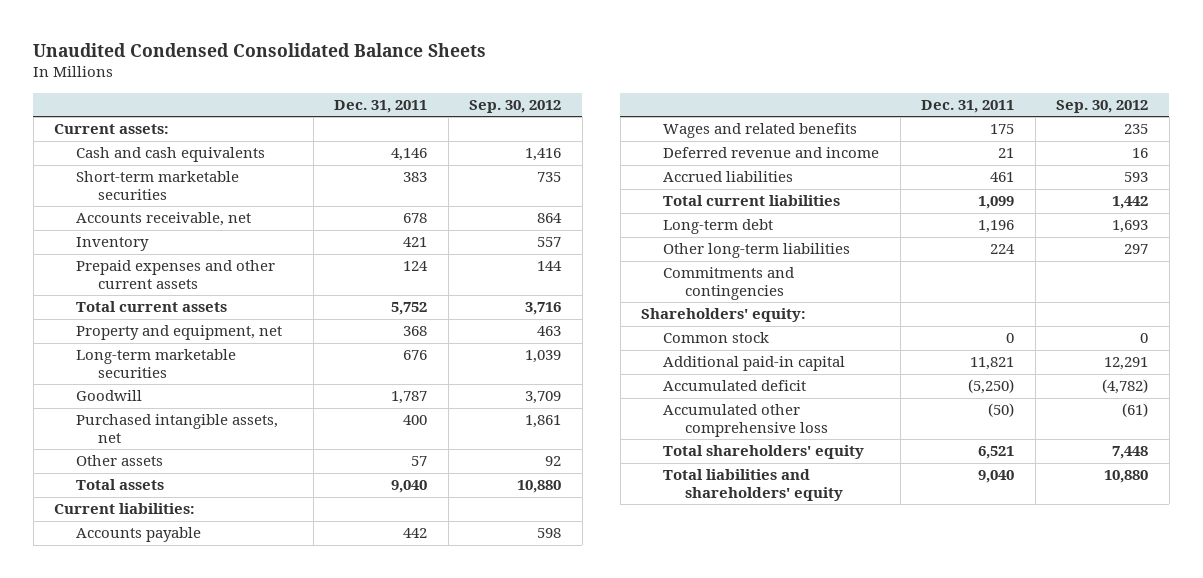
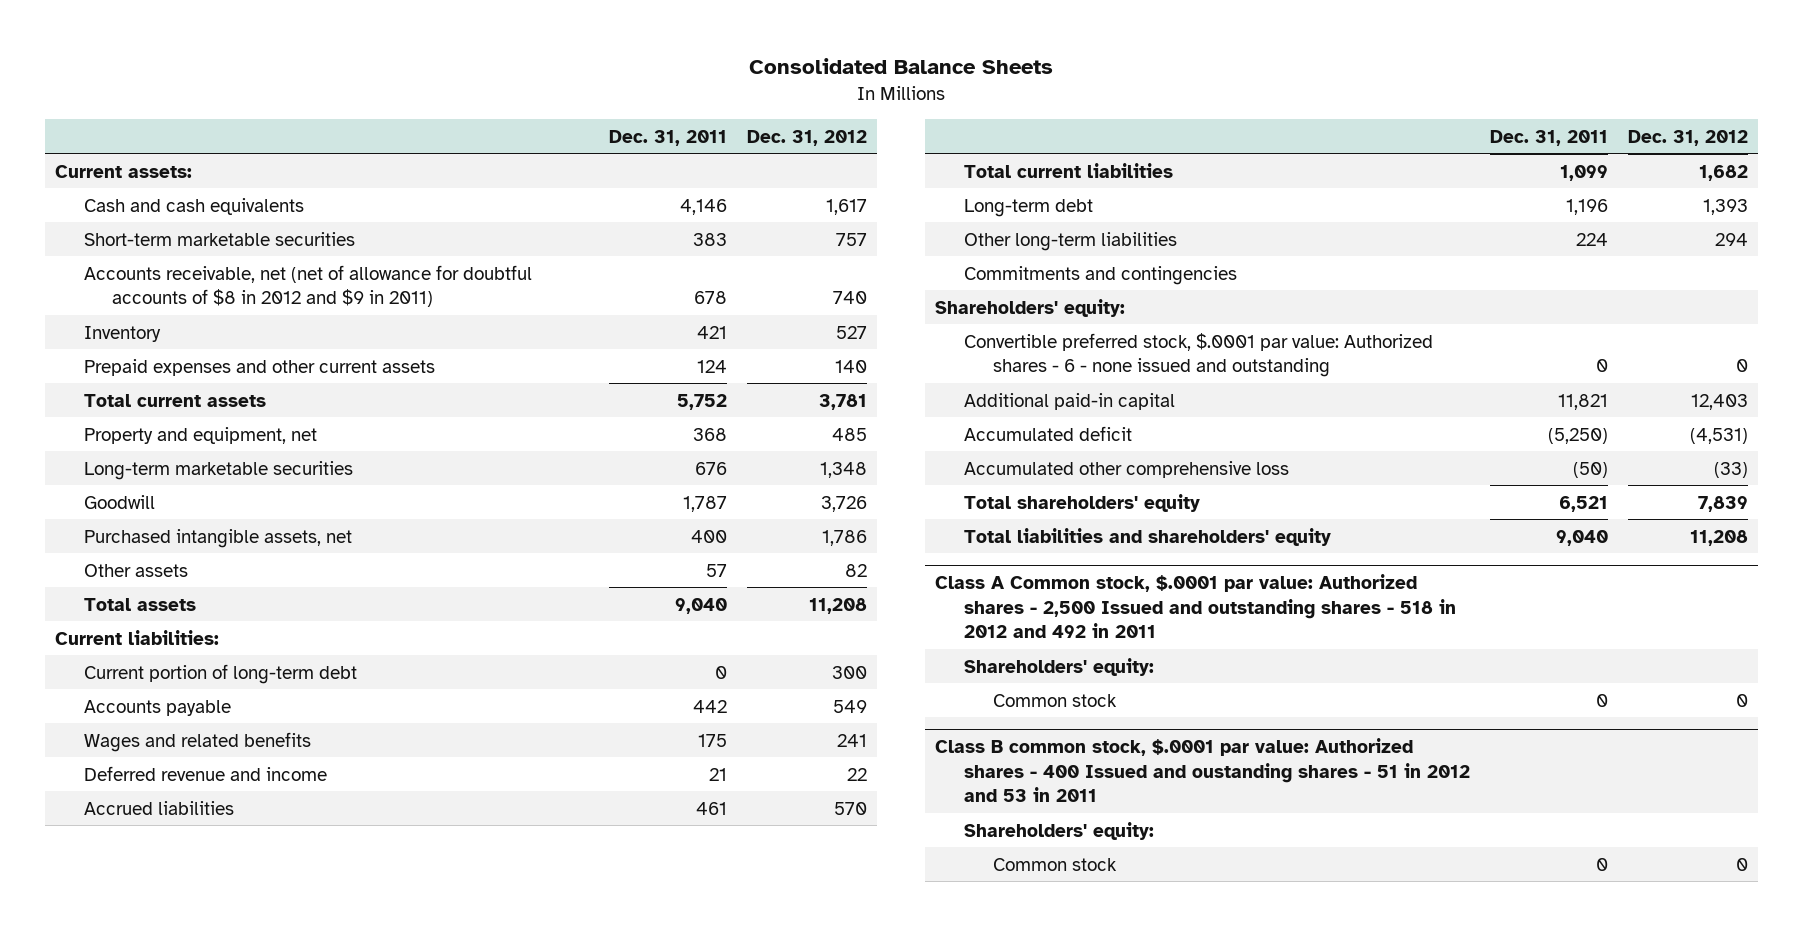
[33,42,487,57] Unaudited Condensed Consolidated Balance Sheets -> [749,58,1054,75] Consolidated Balance Sheets
[469,99,562,113] Sep. 30, 2012 -> none
none -> [747,129,868,146] Dec. 31, 2012
[76,212,252,227] Accounts receivable, net -> [83,264,532,308] Accounts receivable, net (net of allowance for doubtful accounts of $8 in 2012 and $9 in 2011)
none -> [83,663,357,684] Current portion of long-term debt
[663,332,770,344] Common stock -> none
none -> [963,332,1433,378] Convertible preferred stock, $.0001 par value: Authorized shares - 6 - none issued and outstanding
none -> [935,573,1456,639] Class A Common stock, $.0001 par value: Authorized shares - 2,500 Issued and outstanding shares - 518 in 2012 and 492 in 2011
none -> [963,657,1154,676] Shareholders' equity:
none -> [992,693,1117,707] Common stock
none -> [935,737,1470,803] Class B common stock, $.0001 par value: Authorized shares - 400 Issued and oustanding shares - 51 in 2012 and 53 in 2011
none -> [963,821,1154,840] Shareholders' equity:
none -> [992,857,1117,871] Common stock

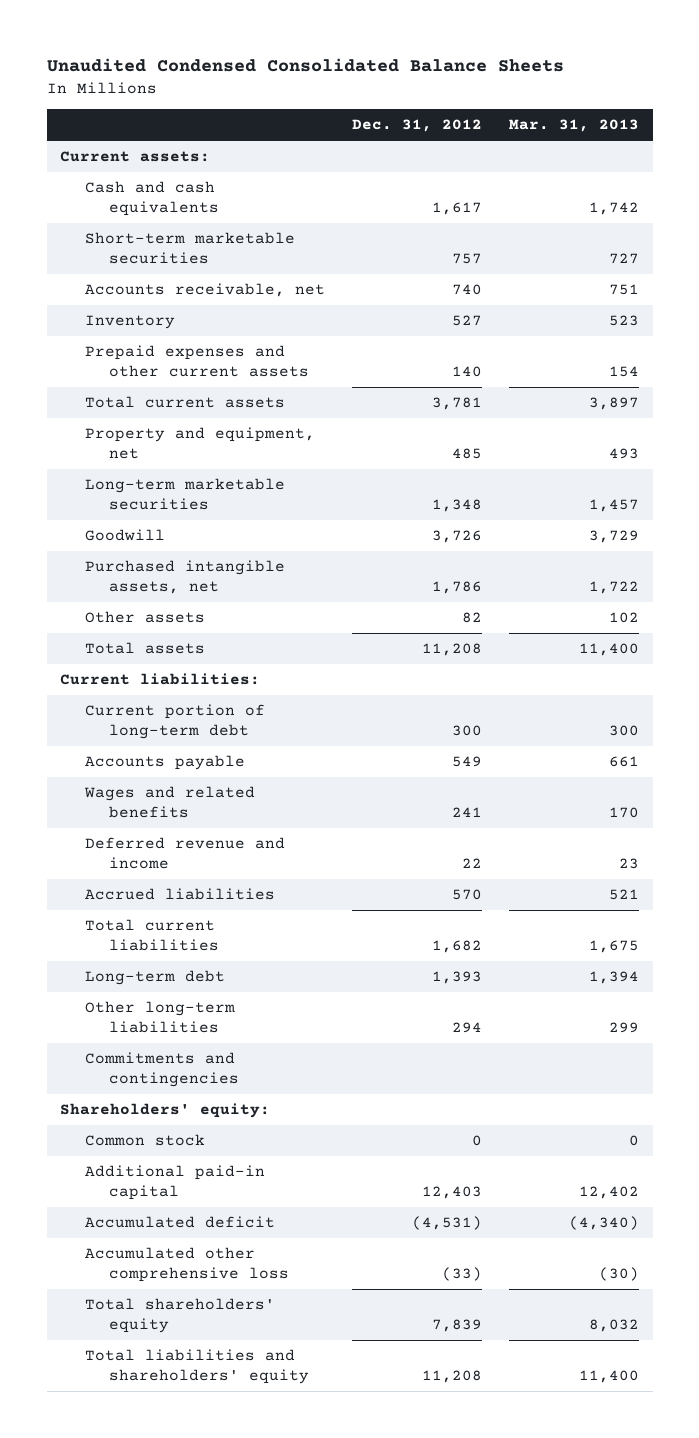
[749,58,1054,75] Consolidated Balance Sheets -> [46,58,564,73] Unaudited Condensed Consolidated Balance Sheets
[609,129,728,146] Dec. 31, 2011 -> none
none -> [509,119,640,133] Mar. 31, 2013
[83,264,532,308] Accounts receivable, net (net of allowance for doubtful accounts of $8 in 2012 and $9 in 2011) -> [84,283,325,298] Accounts receivable, net
[963,332,1433,378] Convertible preferred stock, $.0001 par value: Authorized shares - 6 - none issued and outstanding -> none
none -> [84,1134,205,1147] Common stock
[935,573,1456,639] Class A Common stock, $.0001 par value: Authorized shares - 2,500 Issued and outstanding shares - 518 in 2012 and 492 in 2011 -> none
[963,657,1154,676] Shareholders' equity: -> none
[992,693,1117,707] Common stock -> none
[935,737,1470,803] Class B common stock, $.0001 par value: Authorized shares - 400 Issued and oustanding shares - 51 in 2012 and 53 in 2011 -> none
[963,821,1154,840] Shareholders' equity: -> none
[992,857,1117,871] Common stock -> none

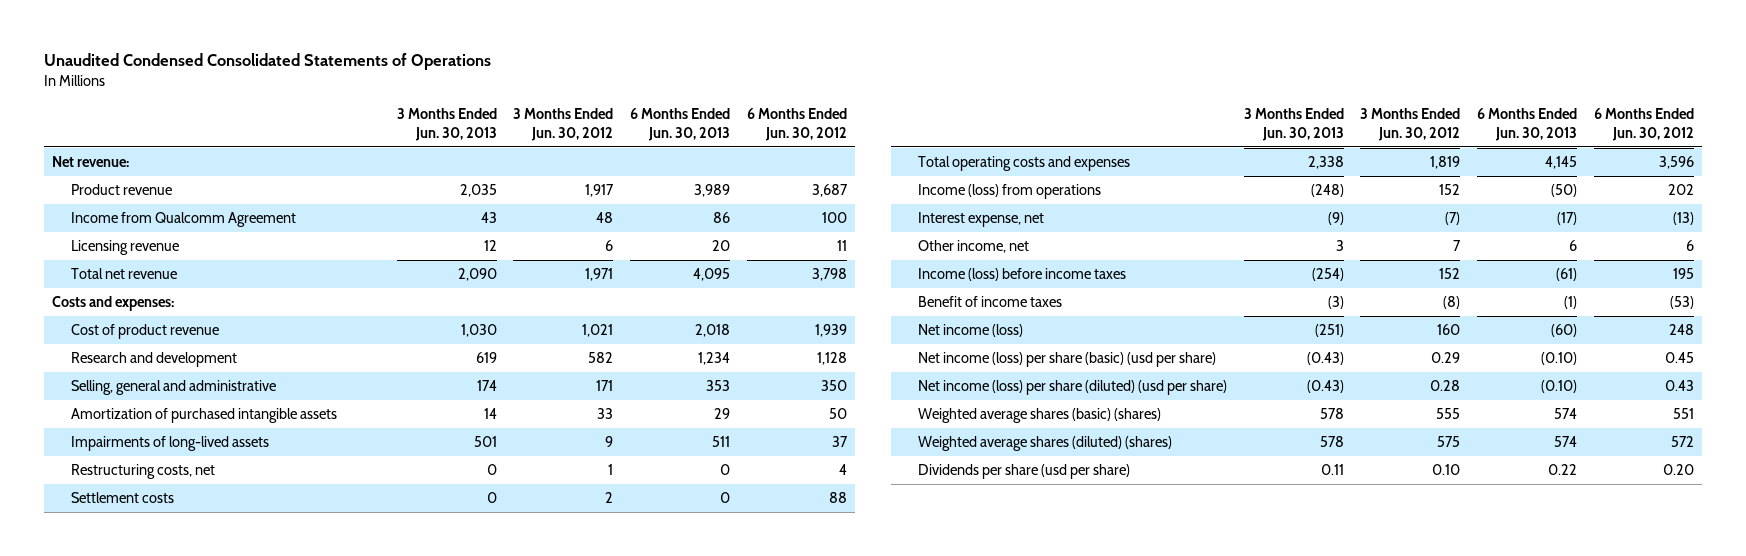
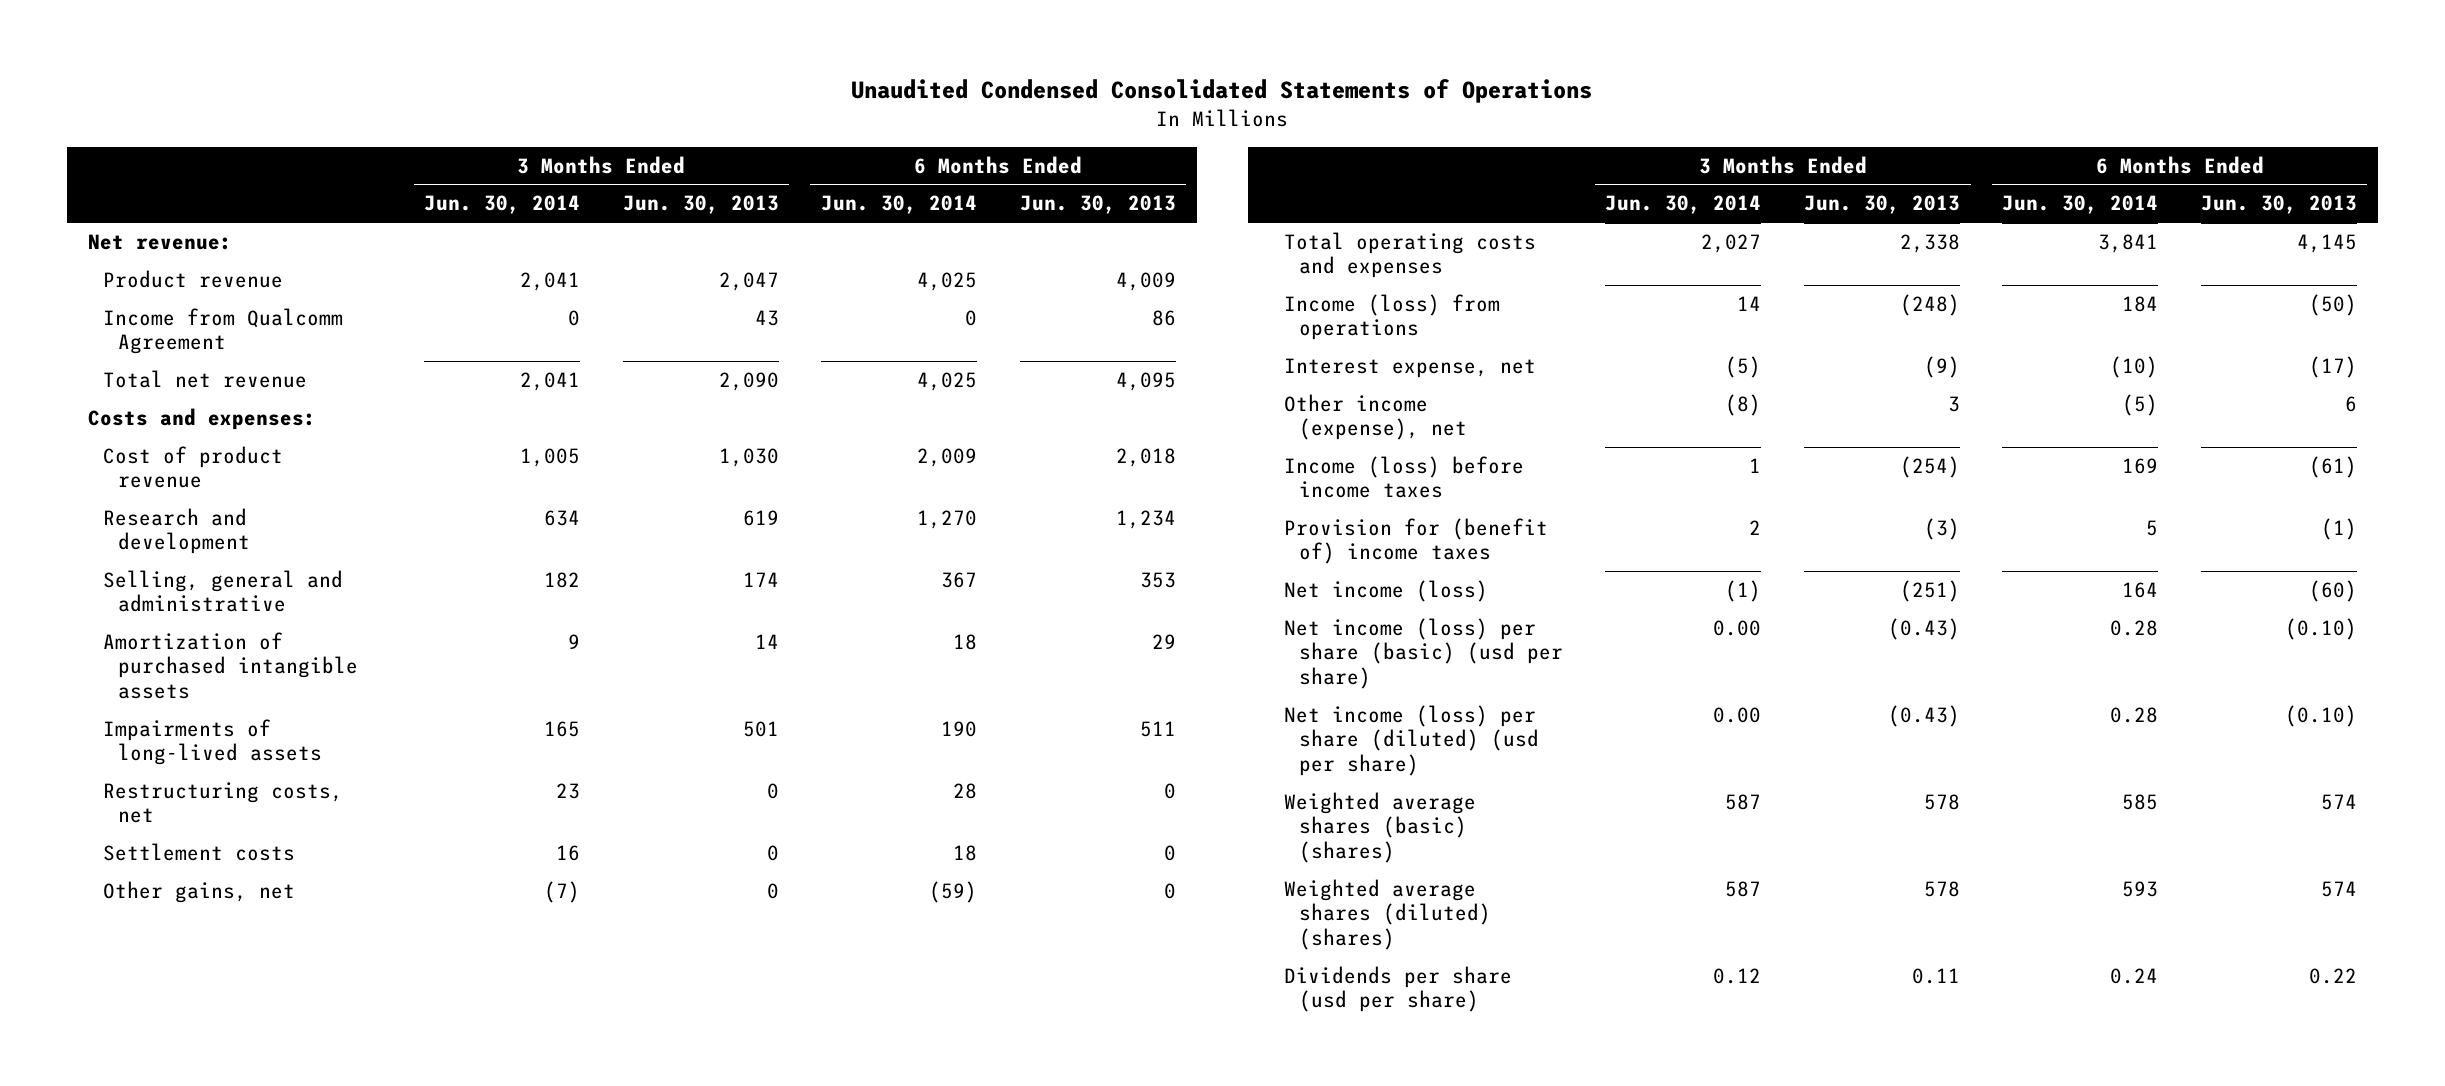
[513,108,614,141] 3 Months Ended Jun. 30, 2012 -> none
[746,108,847,141] 6 Months Ended Jun. 30, 2012 -> none
none -> [424,195,581,215] Jun. 30, 2014
none -> [821,195,978,215] Jun. 30, 2014
[459,184,497,198] 2,035 -> [718,272,779,292] 2,047
[693,184,730,198] 3,989 -> [1115,272,1176,292] 4,009
[71,240,180,256] Licensing revenue -> none
none -> [102,881,295,904] Other gains, net
[918,240,1030,254] Other income, net -> [1284,394,1468,441] Other income (expense), net
[918,296,1063,308] Benefit of income taxes -> [1284,518,1549,565] Provision for (benefit of) income taxes

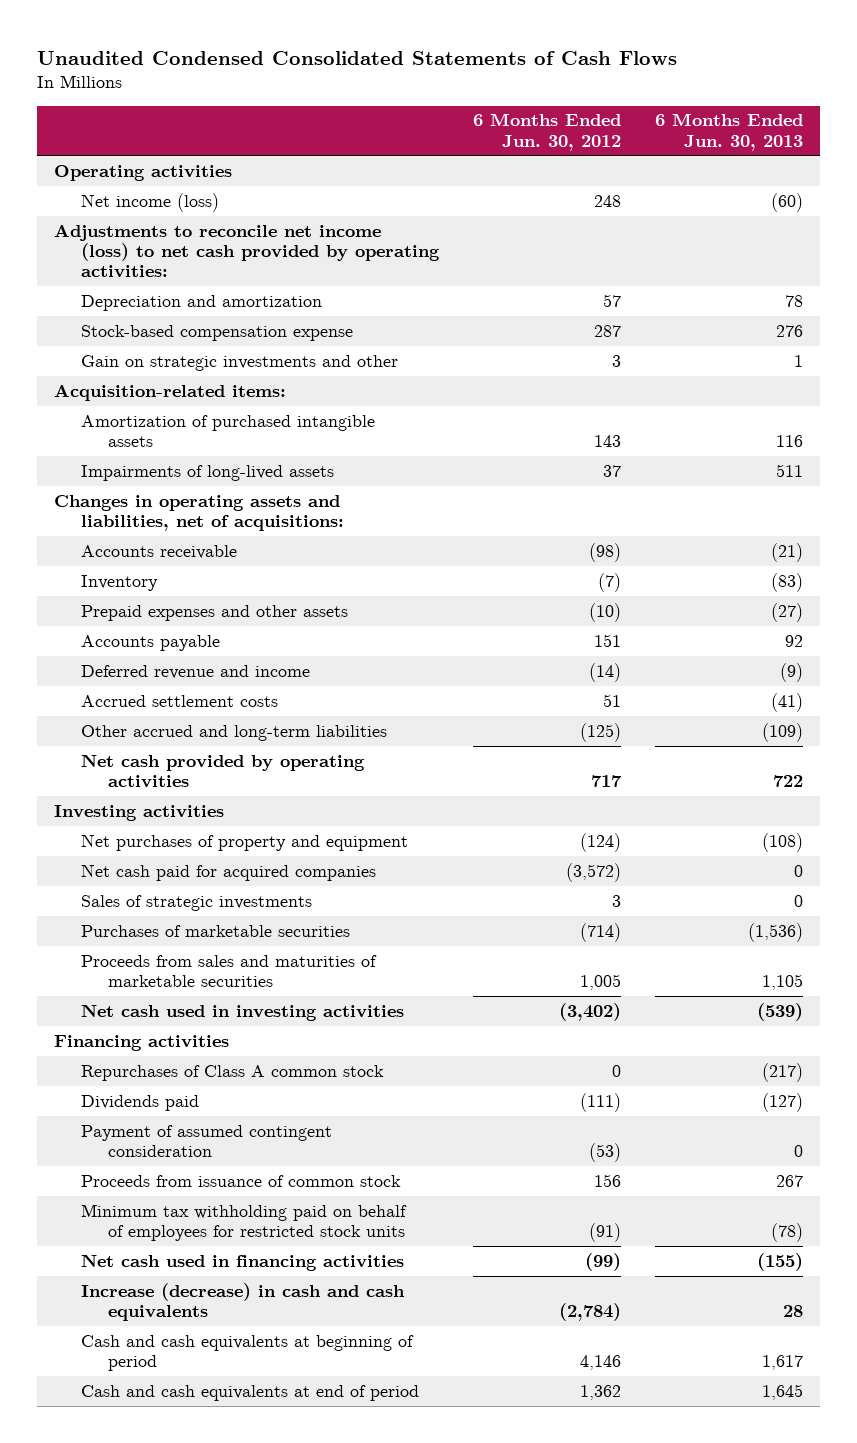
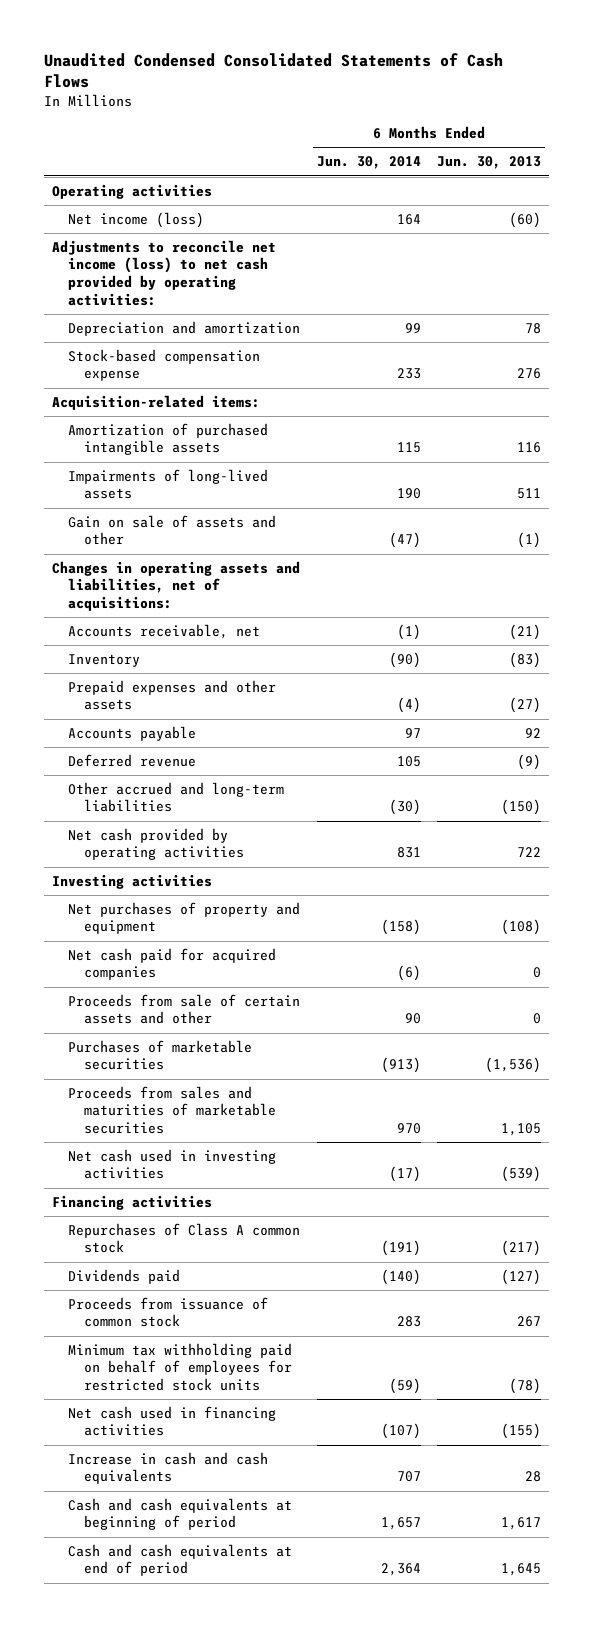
[472,113,621,151] 6 Months Ended Jun. 30, 2012 -> none
none -> [316,156,421,170] Jun. 30, 2014
[80,354,398,371] Gain on strategic investments and other -> none
none -> [68,514,277,546] Gain on sale of assets and other
[80,544,237,559] Accounts receivable -> [68,623,261,639] Accounts receivable, net
[80,694,278,707] Accrued settlement costs -> none
[80,664,310,679] Deferred revenue and income -> [68,753,197,767] Deferred revenue
[761,722,803,742] (109) -> [500,799,541,816] (150)
[80,894,312,911] Sales of strategic investments -> none
none -> [68,993,301,1025] Proceeds from sale of certain assets and other
[80,1124,332,1157] Payment of assumed contingent consideration -> none
[80,1282,405,1321] Increase (decrease) in cash and cash equivalents -> [68,1451,269,1485] Increase in cash and cash equivalents

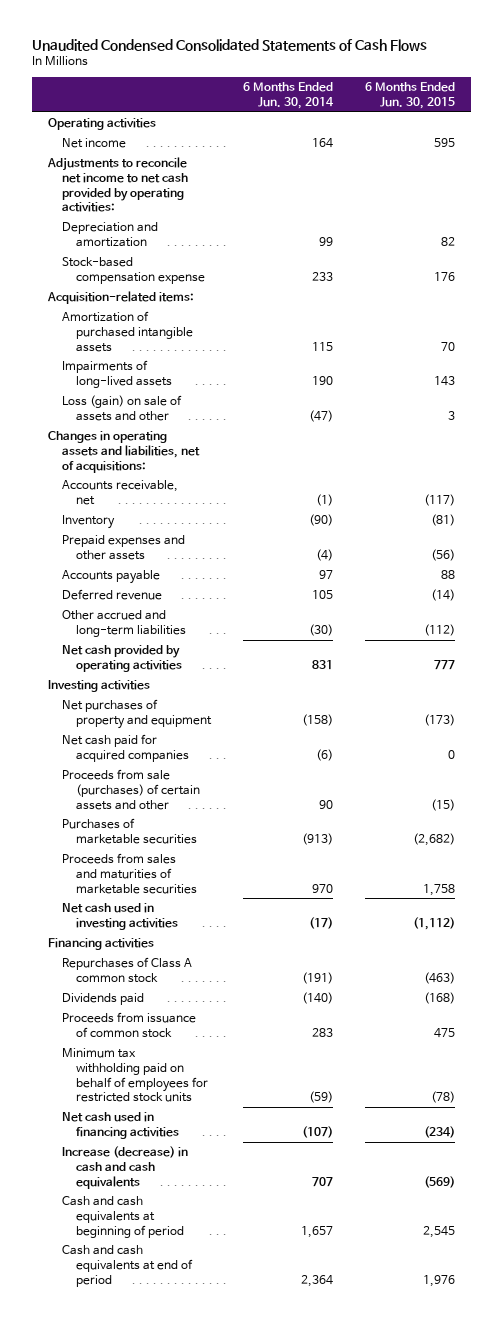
[436,156,541,170] Jun. 30, 2013 -> none
none -> [364,82,455,109] 6 Months Ended Jun. 30, 2015
[68,211,205,228] Net income (loss) -> [62,138,127,149] Net income
[52,239,277,306] Adjustments to reconcile net income (loss) to net cash provided by operating activities: -> [46,157,189,213] Adjustments to reconcile net income to net cash provided by operating activities:
[68,514,277,546] Gain on sale of assets and other -> [62,395,183,421] Loss (gain) on sale of assets and other
[68,993,301,1025] Proceeds from sale of certain assets and other -> [62,769,201,810] Proceeds from sale (purchases) of certain assets and other
[68,1451,269,1485] Increase in cash and cash equivalents -> [62,1146,189,1189] Increase (decrease) in cash and cash equivalents

